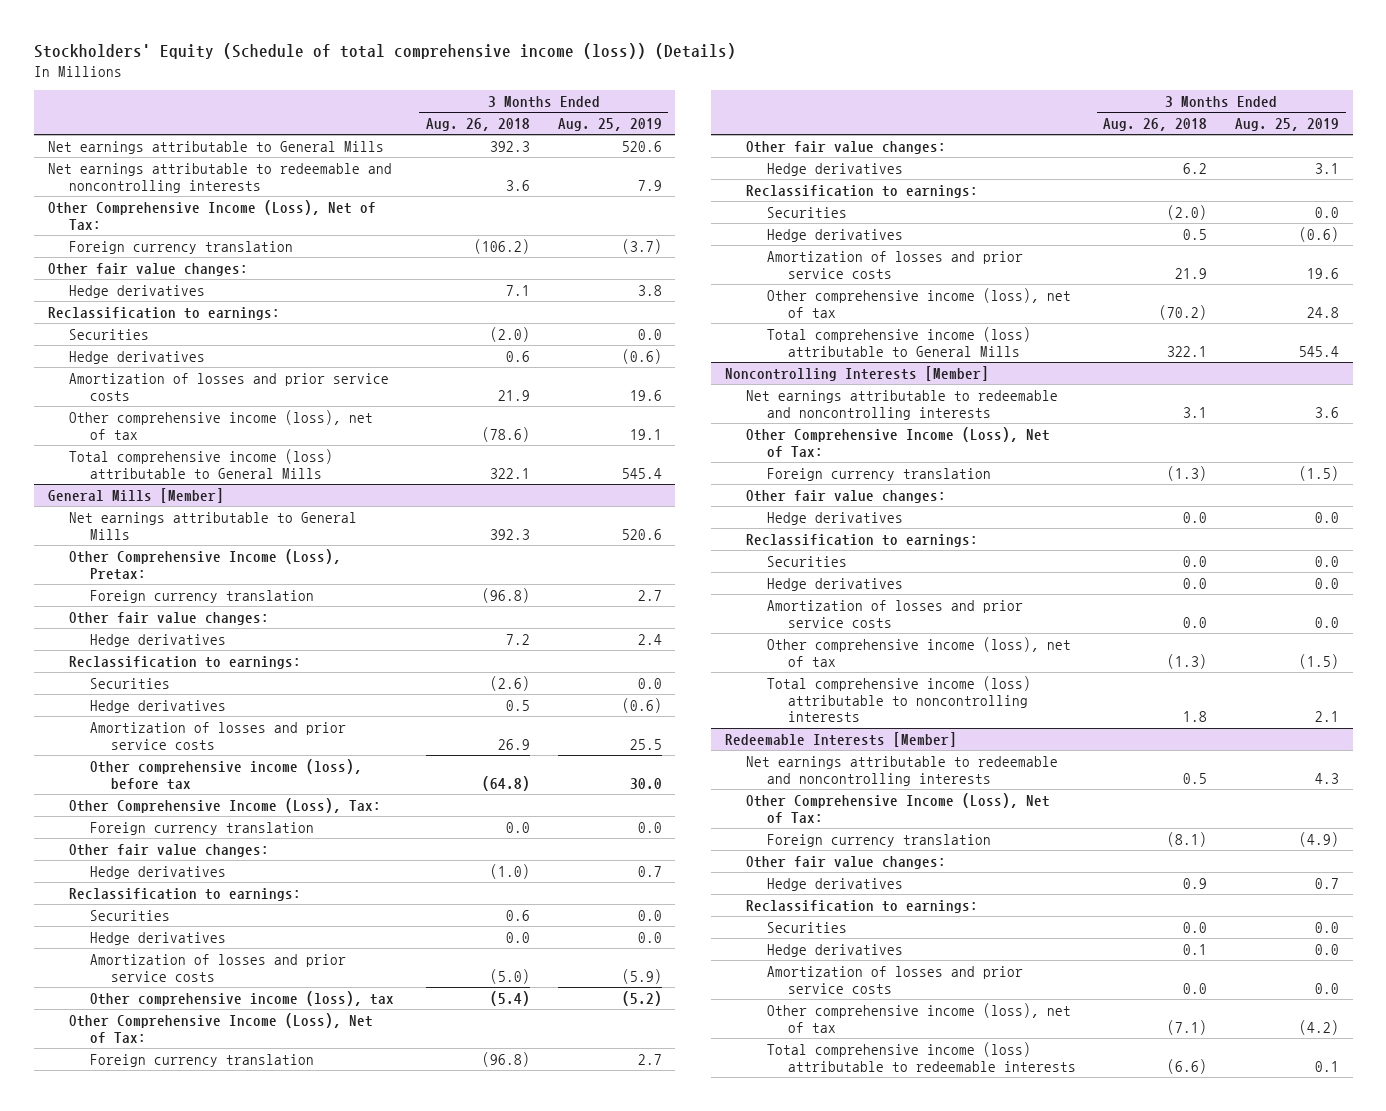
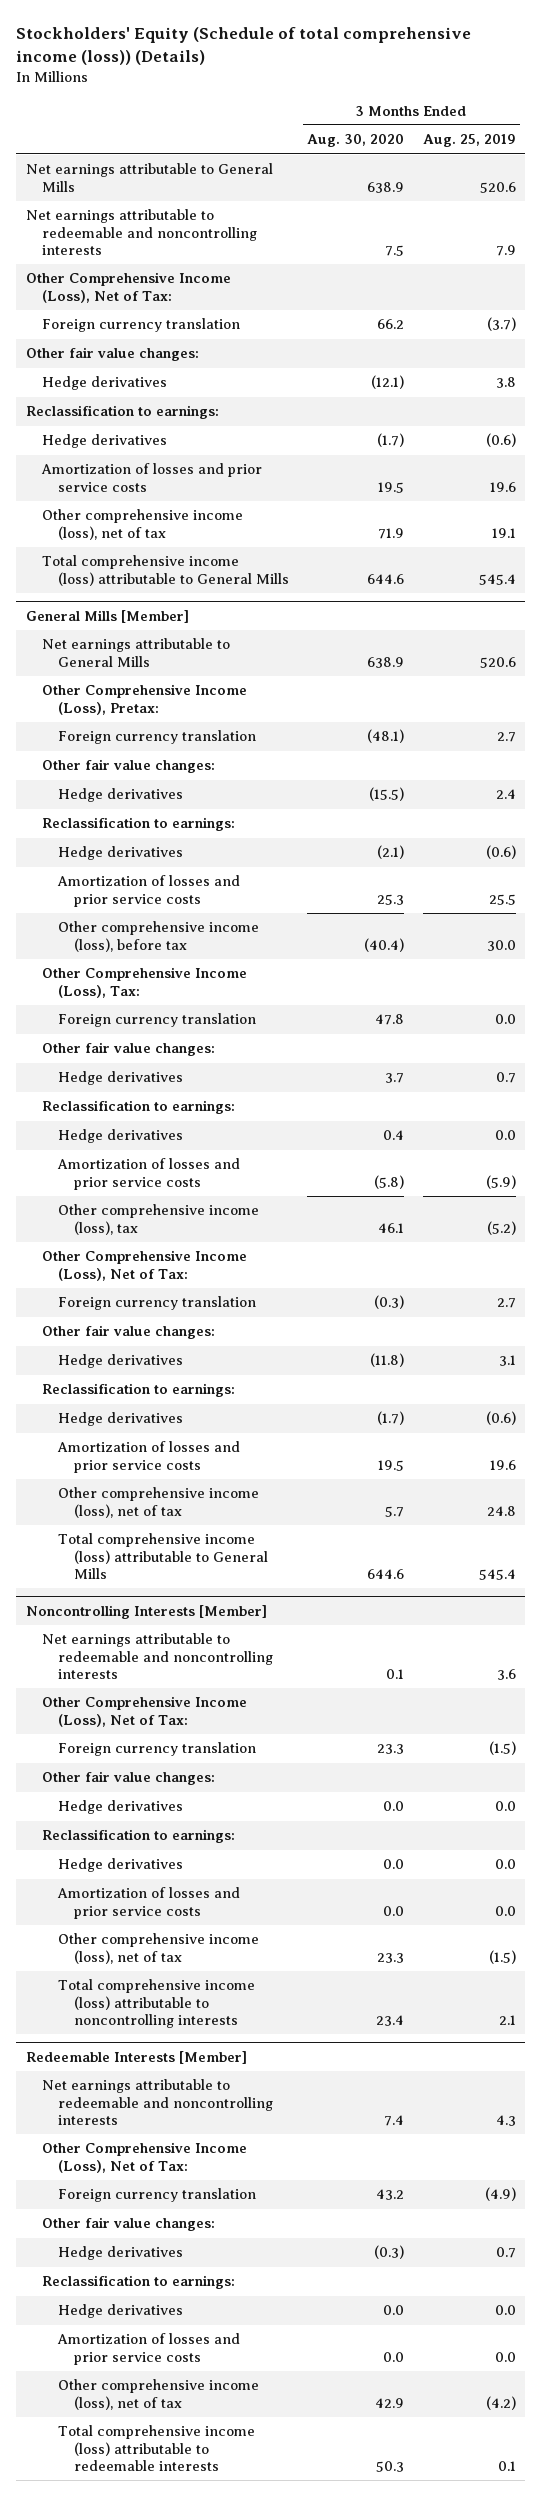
[426,117,531,131] Aug. 26, 2018 -> none
none -> [307,134,405,148] Aug. 30, 2020
[68,328,149,340] Securities -> none
[89,677,170,689] Securities -> none
[89,909,170,921] Securities -> none
[766,206,847,218] Securities -> none
[766,555,847,567] Securities -> none
[766,921,847,933] Securities -> none

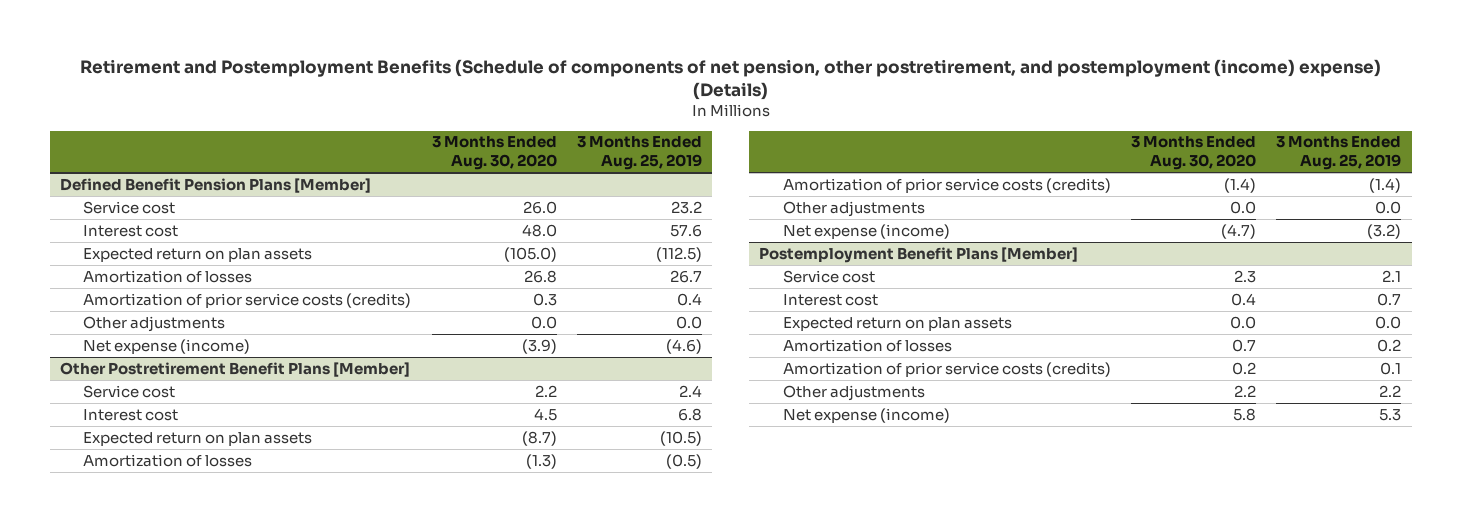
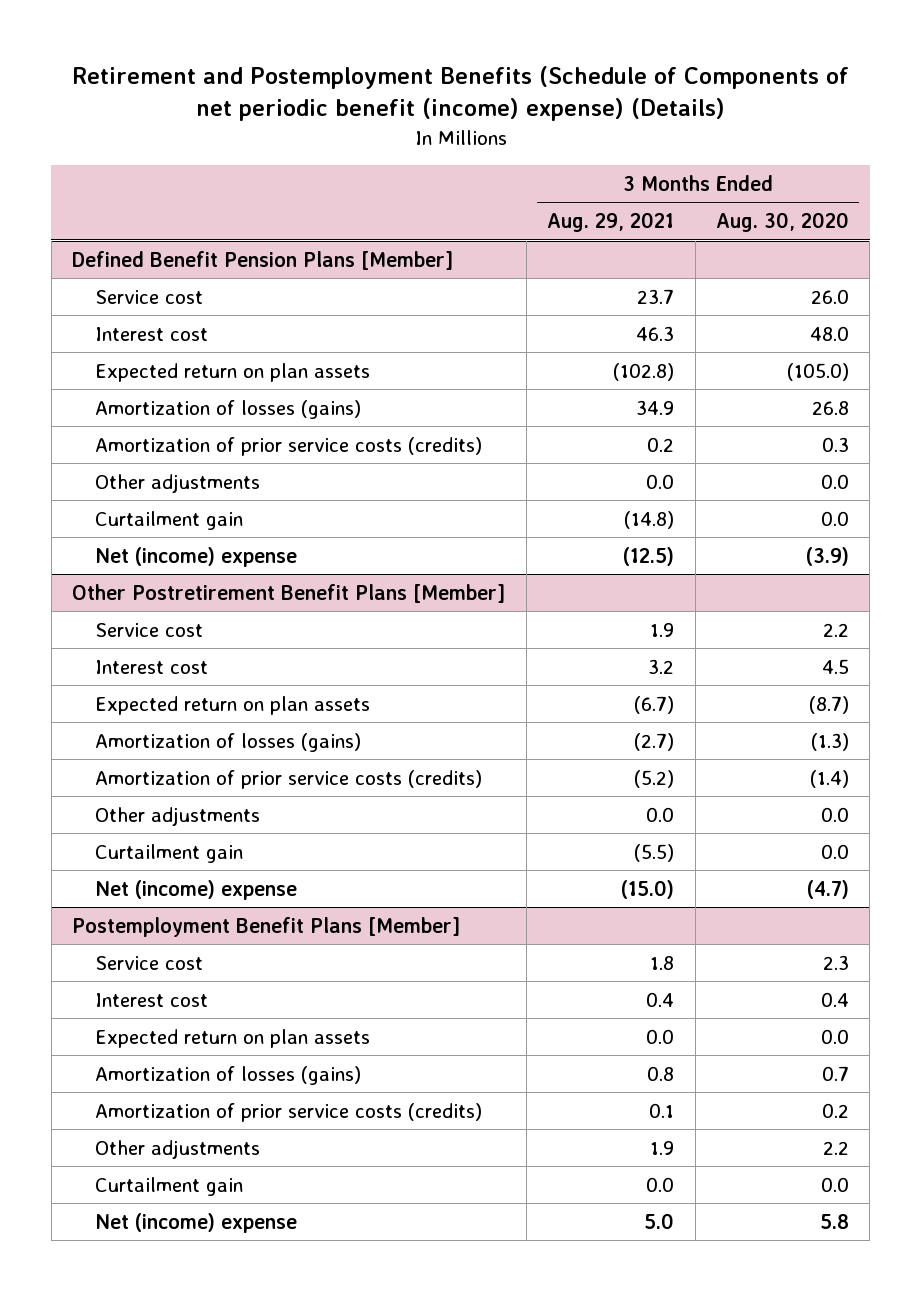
[79,58,1381,100] Retirement and Postemployment Benefits (Schedule of components of net pension, other postretirement, and postemployment (income) expense) (Details) -> [71,65,849,122] Retirement and Postemployment Benefits (Schedule of Components of net periodic benefit (income) expense) (Details)
[576,136,702,171] 3 Months Ended Aug. 25, 2019 -> none
none -> [547,212,675,233] Aug. 29, 2021
[83,269,253,283] Amortization of losses -> [94,399,361,419] Amortization of losses (gains)
none -> [94,510,243,530] Curtailment gain
[83,338,251,354] Net expense (income) -> [94,546,297,567] Net (income) expense
[83,453,253,467] Amortization of losses -> [94,732,361,752] Amortization of losses (gains)
none -> [94,843,243,863] Curtailment gain
[782,223,950,239] Net expense (income) -> [94,879,297,900] Net (income) expense
[782,338,952,352] Amortization of losses -> [94,1065,361,1085] Amortization of losses (gains)
none -> [94,1176,243,1196] Curtailment gain
[782,407,950,423] Net expense (income) -> [94,1212,297,1233] Net (income) expense

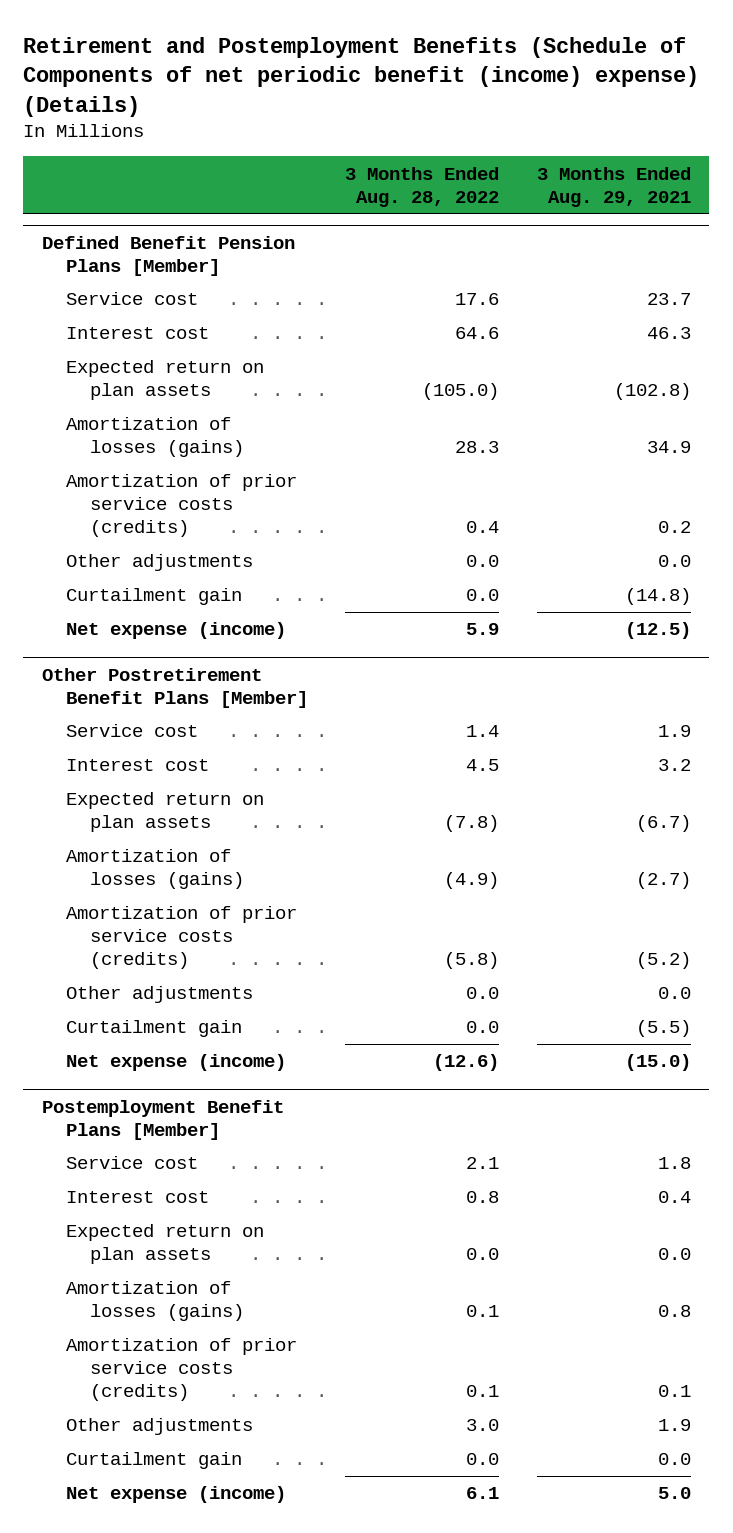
[716,212,850,233] Aug. 30, 2020 -> none
none -> [345,166,500,207] 3 Months Ended Aug. 28, 2022
[94,546,297,567] Net (income) expense -> [66,622,287,640] Net expense (income)
[94,879,297,900] Net (income) expense -> [66,1054,287,1072] Net expense (income)
[94,1212,297,1233] Net (income) expense -> [66,1486,287,1504] Net expense (income)

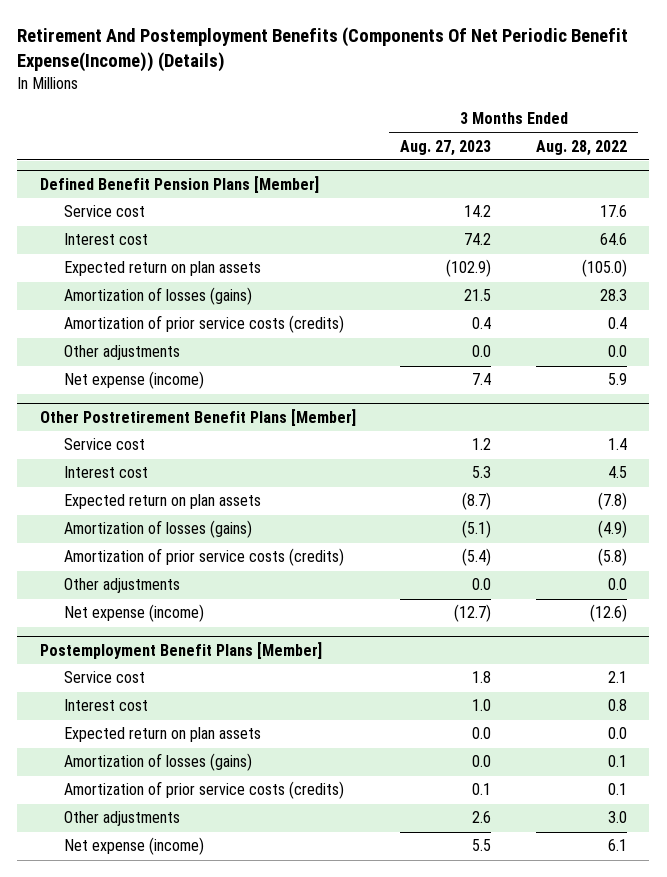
[23,36,700,117] Retirement and Postemployment Benefits (Schedule of Components of net periodic benefit (income) expense) (Details) -> [17,27,629,73] Retirement And Postemployment Benefits (Components Of Net Periodic Benefit Expense(Income)) (Details)
[536,166,691,207] 3 Months Ended Aug. 29, 2021 -> none
none -> [400,139,492,156] Aug. 27, 2023
[66,588,243,606] Curtailment gain -> none
[66,1020,243,1038] Curtailment gain -> none
[66,1452,243,1470] Curtailment gain -> none

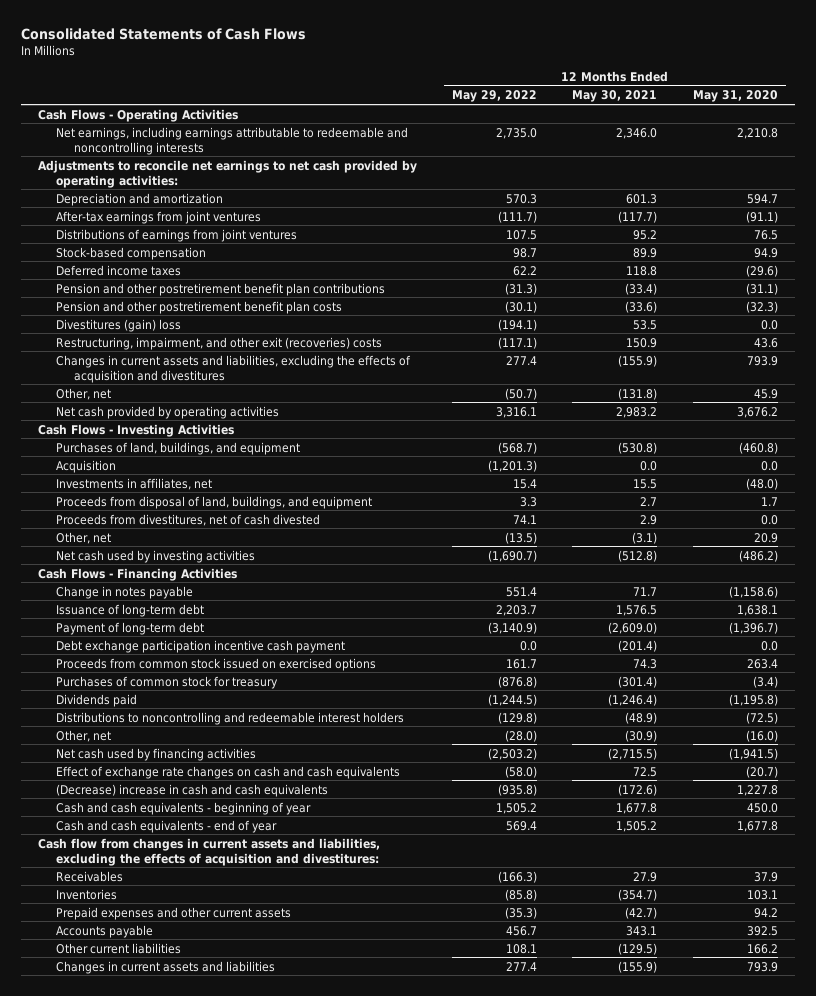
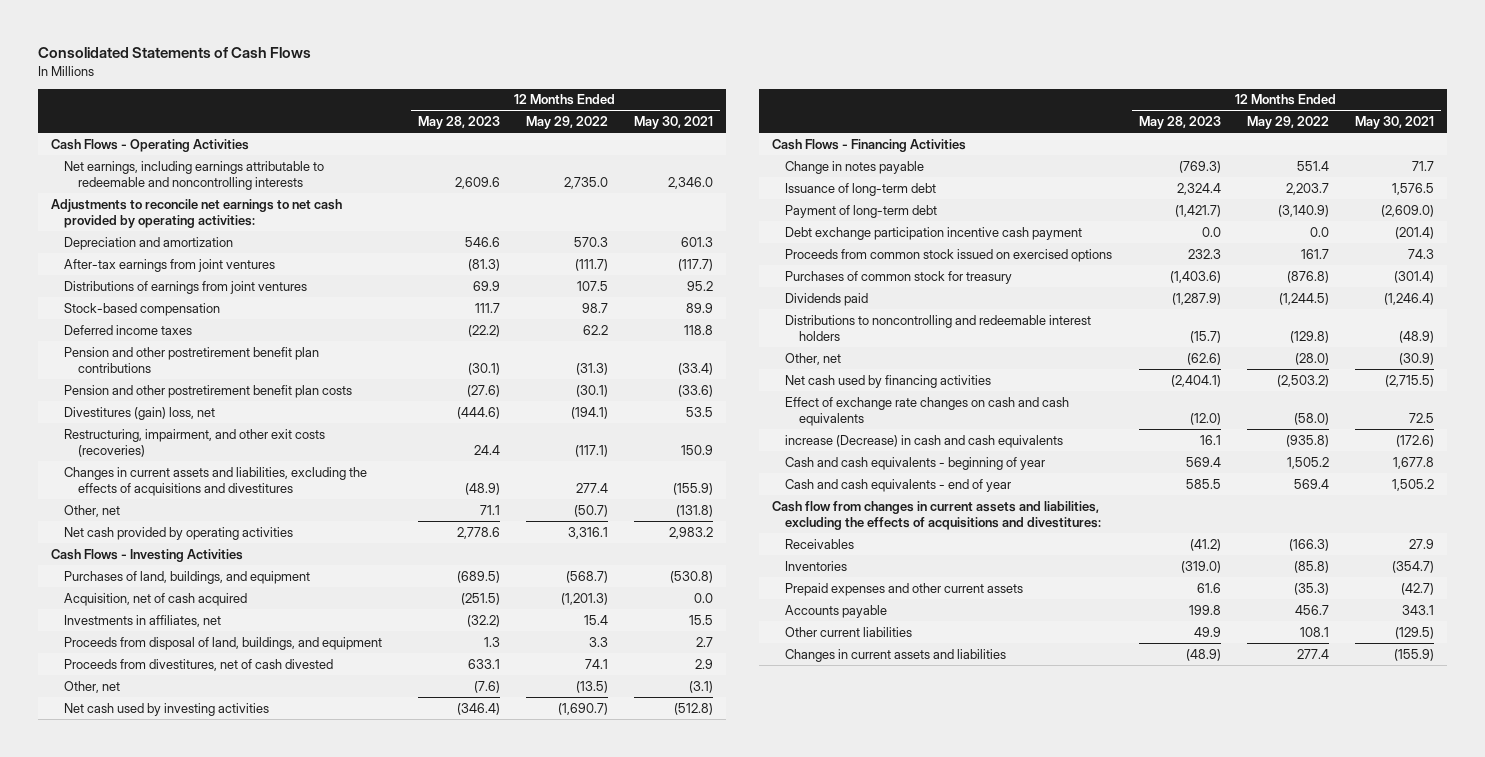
[692,90,778,103] May 31, 2020 -> none
none -> [417,116,500,130] May 28, 2023
[56,318,182,332] Divestitures (gain) loss -> [64,406,216,420] Divestitures (gain) loss, net
[56,336,383,350] Restructuring, impairment, and other exit (recoveries) costs -> [64,428,326,458] Restructuring, impairment, and other exit costs (recoveries)
[56,354,412,383] Changes in current assets and liabilities, excluding the effects of acquisition and divestitures -> [64,466,368,497] Changes in current assets and liabilities, excluding the effects of acquisitions and divestitures
[56,459,117,473] Acquisition -> [64,592,248,606] Acquisition, net of cash acquired
[56,783,329,797] (Decrease) increase in cash and cash equivalents -> [785,434,1064,448] increase (Decrease) in cash and cash equivalents
[38,837,381,866] Cash flow from changes in current assets and liabilities, excluding the effects of acquisition and divestitures: -> [771,500,1102,531] Cash flow from changes in current assets and liabilities, excluding the effects of acquisitions and divestitures:

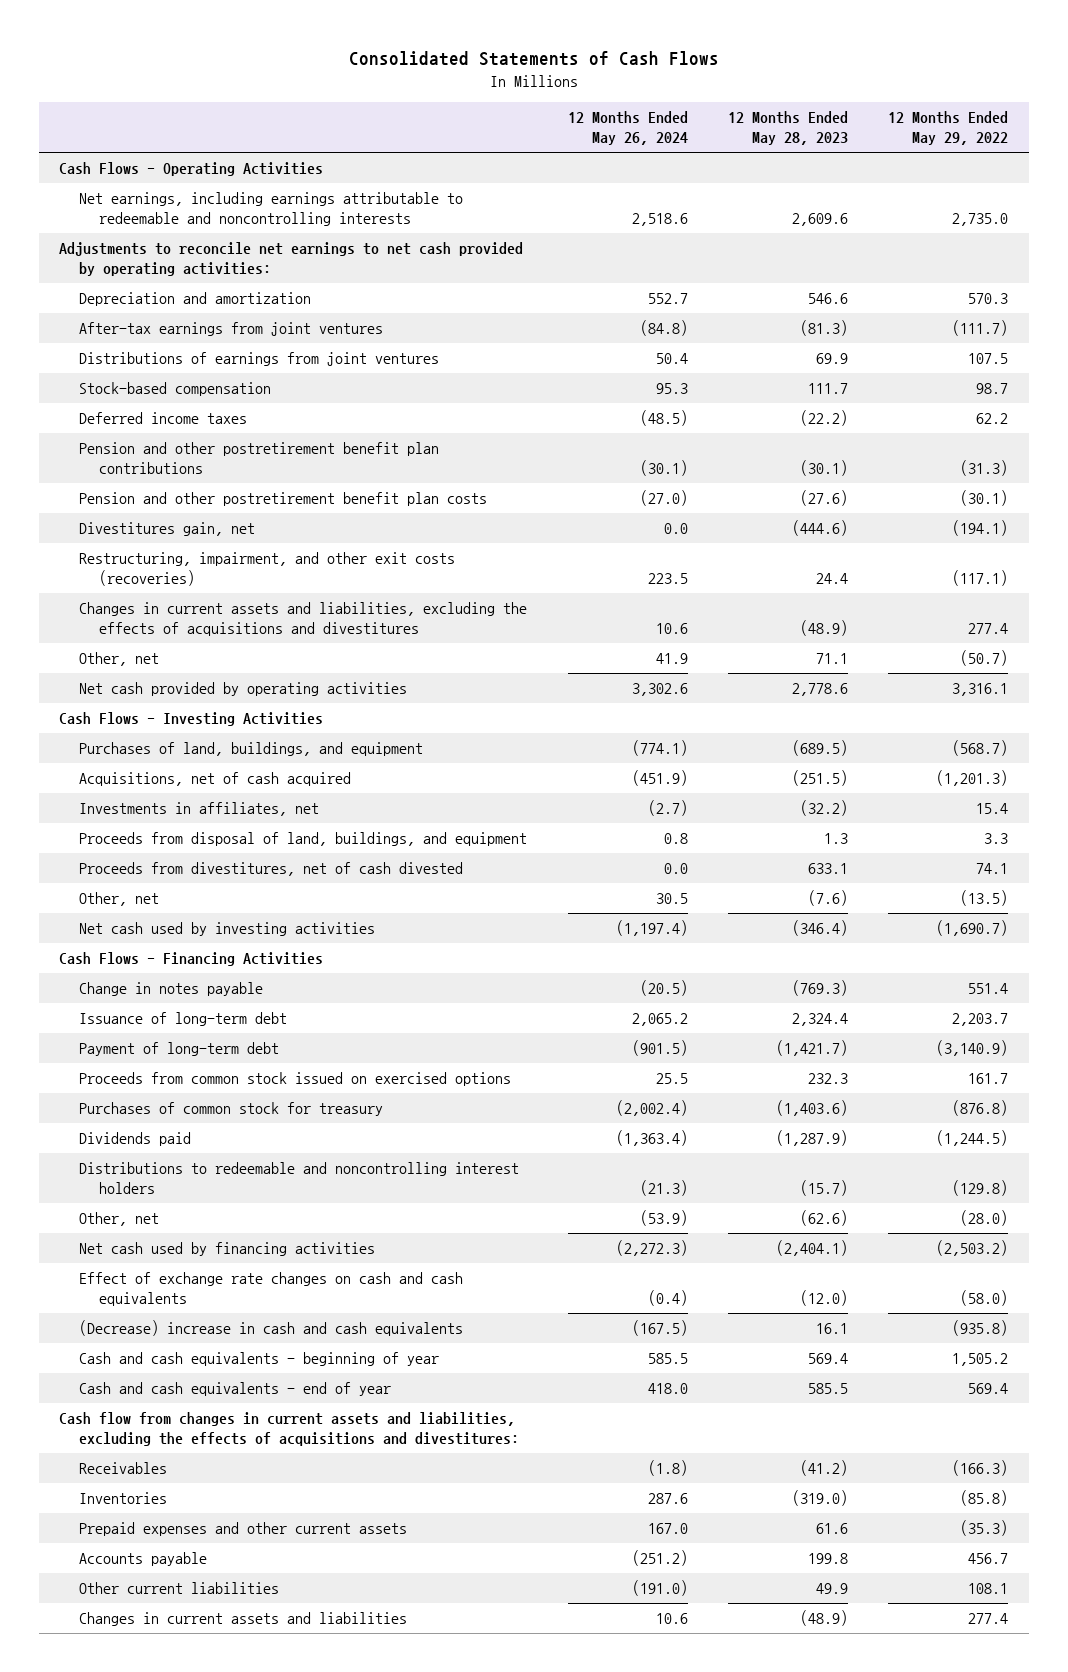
[634,116,714,130] May 30, 2021 -> none
none -> [567,111,688,146] 12 Months Ended May 26, 2024
[64,406,216,420] Divestitures (gain) loss, net -> [79,522,256,537] Divestitures gain, net
[64,592,248,606] Acquisition, net of cash acquired -> [79,772,352,787] Acquisitions, net of cash acquired
[785,226,1083,240] Debt exchange participation incentive cash payment -> none
[785,314,1092,342] Distributions to noncontrolling and redeemable interest holders -> [79,1162,520,1195] Distributions to redeemable and noncontrolling interest holders
[785,434,1064,448] increase (Decrease) in cash and cash equivalents -> [79,1320,464,1337] (Decrease) increase in cash and cash equivalents

